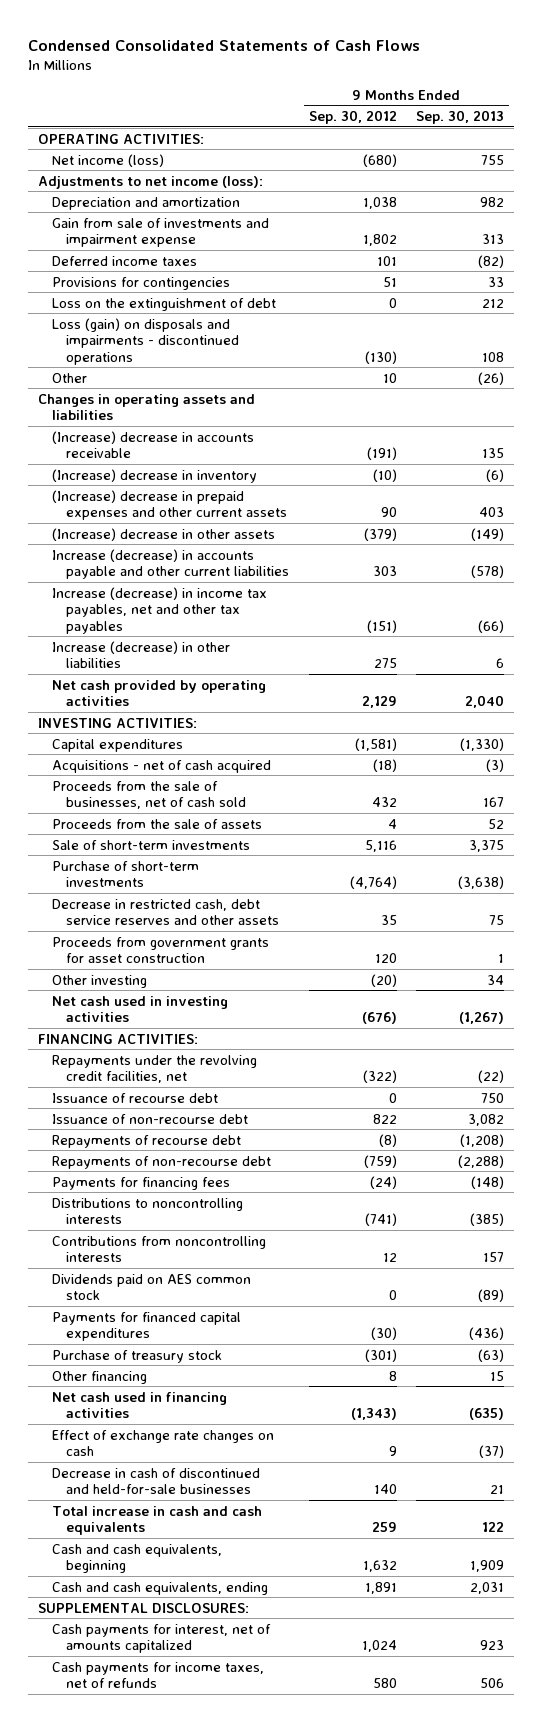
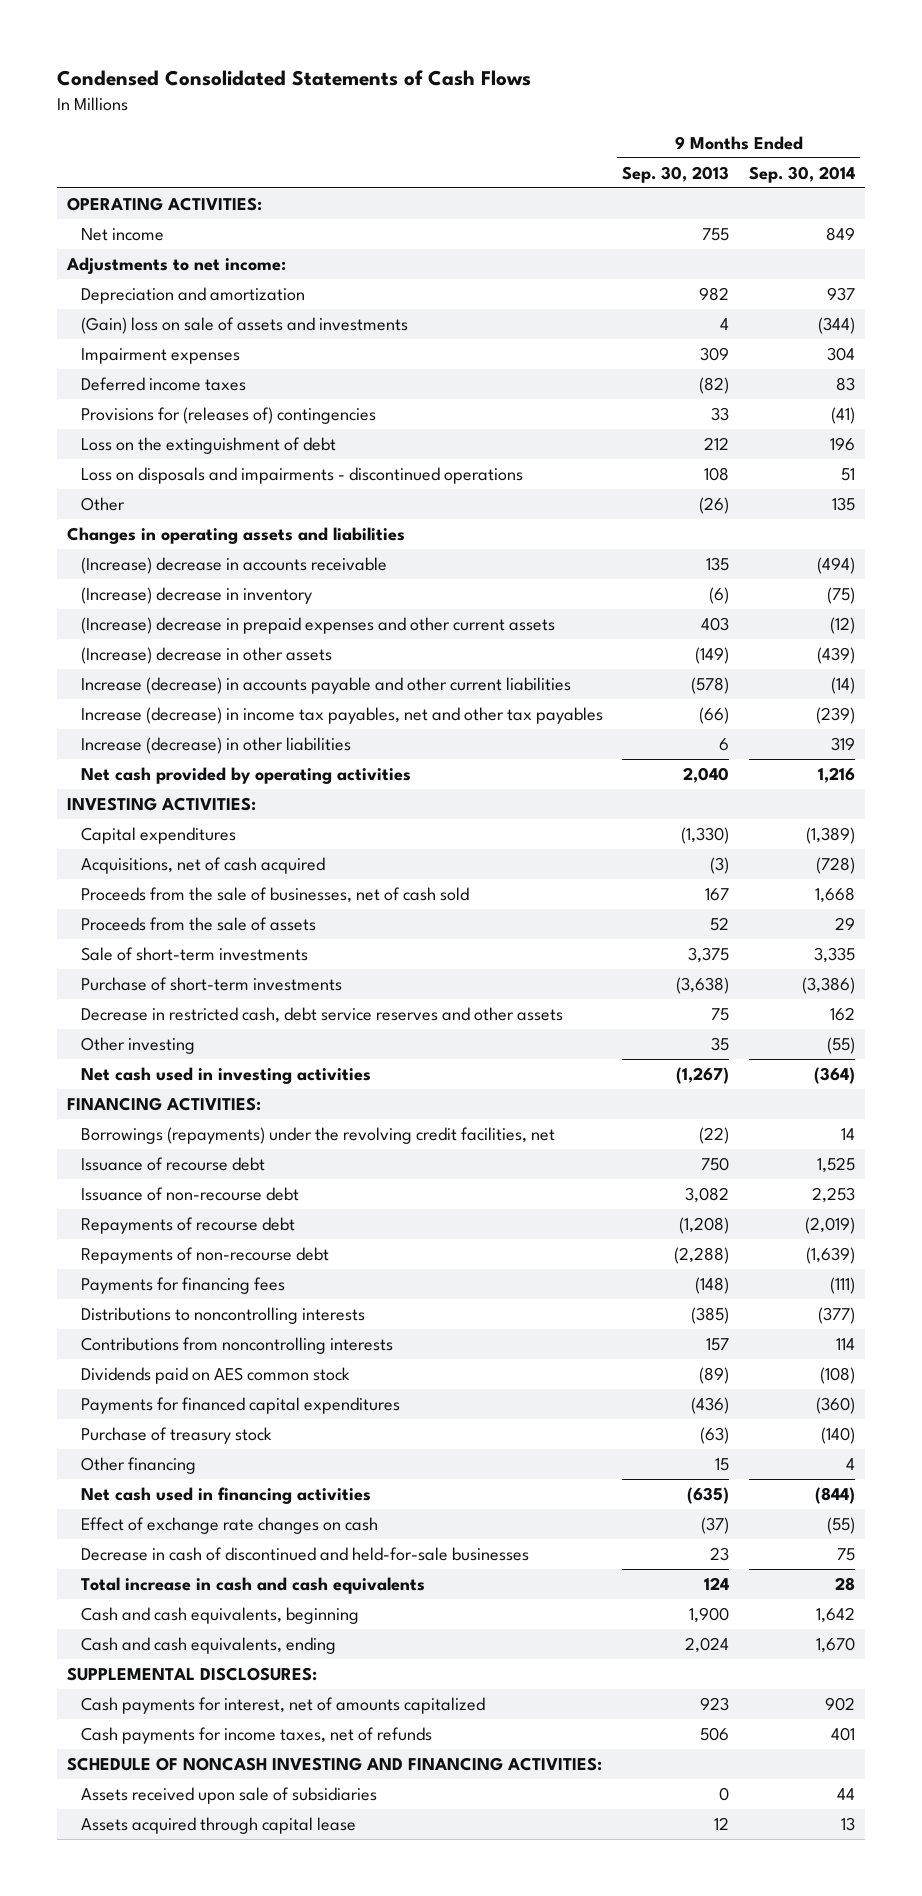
[308,110,397,125] Sep. 30, 2012 -> none
none -> [749,165,856,183] Sep. 30, 2014
[51,153,164,167] Net income (loss) -> [80,227,164,241] Net income
[38,175,264,189] Adjustments to net income (loss): -> [65,256,286,274] Adjustments to net income:
[51,217,269,248] Gain from sale of investments and impairment expense -> [80,316,408,334] (Gain) loss on sale of assets and investments
[482,234,505,245] 313 -> [720,317,730,330] 4
none -> [80,347,240,364] Impairment expenses
[51,276,230,290] Provisions for contingencies -> [80,406,376,424] Provisions for (releases of) contingencies
[51,317,239,365] Loss (gain) on disposals and impairments - discontinued operations -> [80,466,523,484] Loss on disposals and impairments - discontinued operations
[51,759,271,773] Acquisitions - net of cash acquired -> [80,856,325,874] Acquisitions, net of cash acquired
[51,936,269,964] Proceeds from government grants for asset construction -> none
[487,974,505,985] 34 -> [711,1036,730,1051] 35
[51,1054,257,1084] Repayments under the revolving credit facilities, net -> [80,1126,555,1144] Borrowings (repayments) under the revolving credit facilities, net
[490,1485,505,1495] 21 -> [710,1546,730,1561] 23
[482,1522,505,1533] 122 -> [704,1576,730,1590] 124
[470,1560,505,1573] 1,909 -> [689,1606,730,1623] 1,900
[470,1581,505,1594] 2,031 -> [685,1636,730,1653] 2,024
none -> [66,1756,602,1771] SCHEDULE OF NONCASH INVESTING AND FINANCING ACTIVITIES:
none -> [80,1786,377,1804] Assets received upon sale of subsidiaries
none -> [80,1816,356,1834] Assets acquired through capital lease

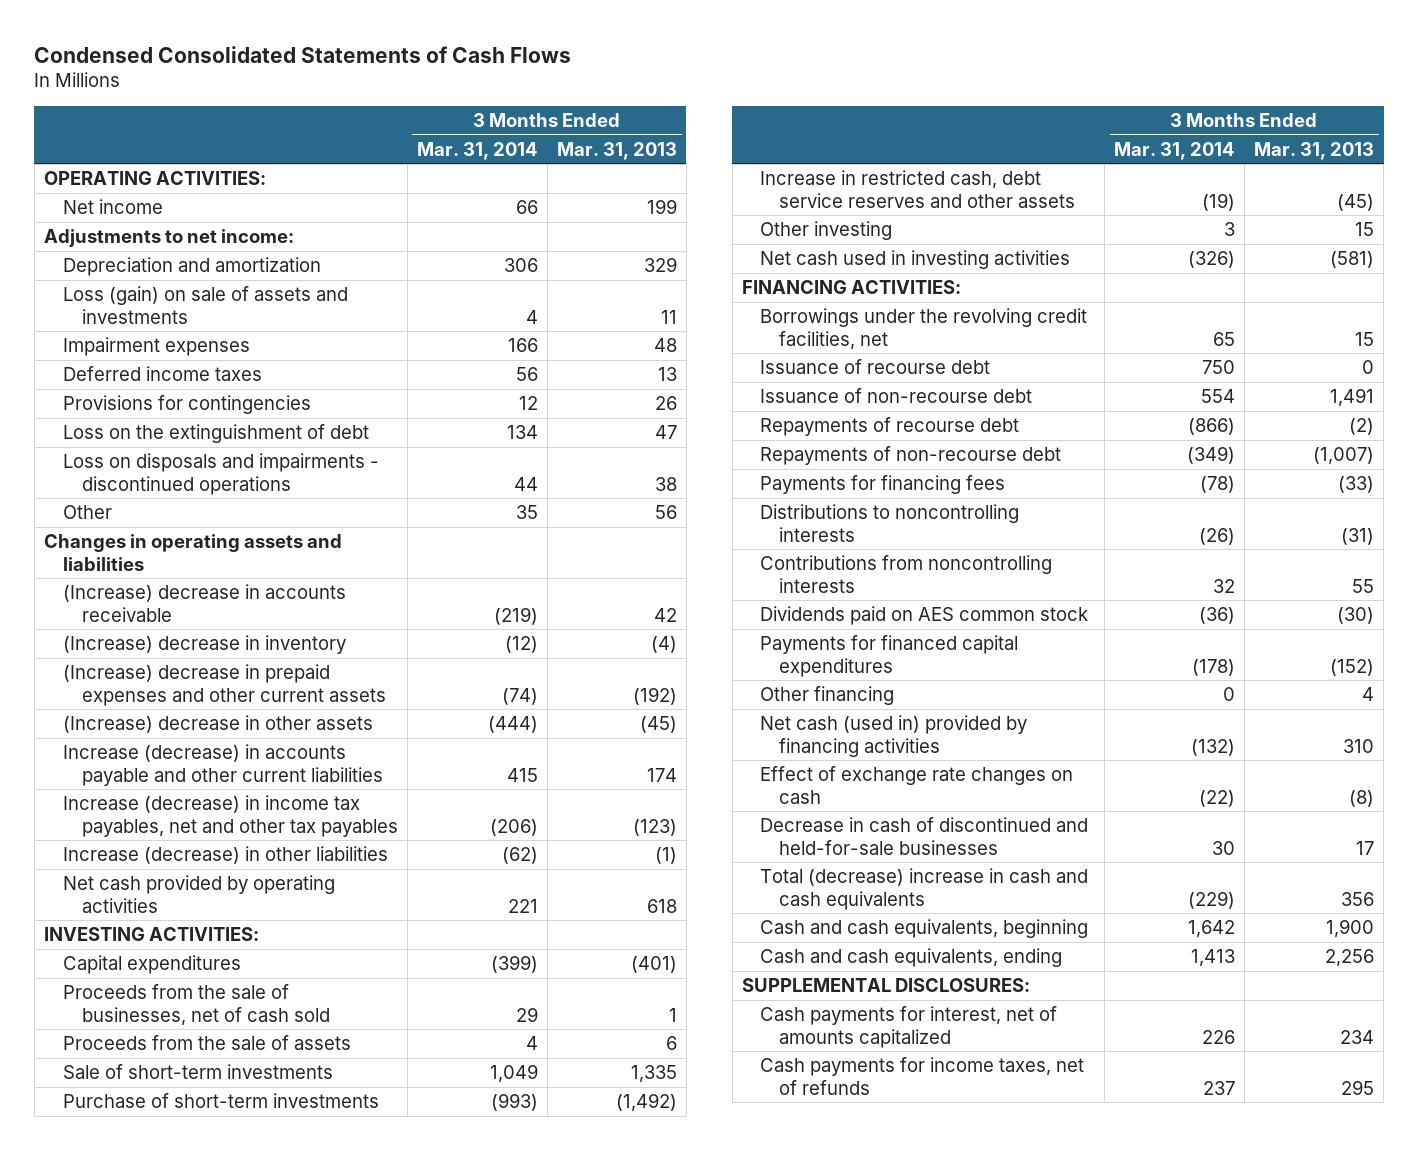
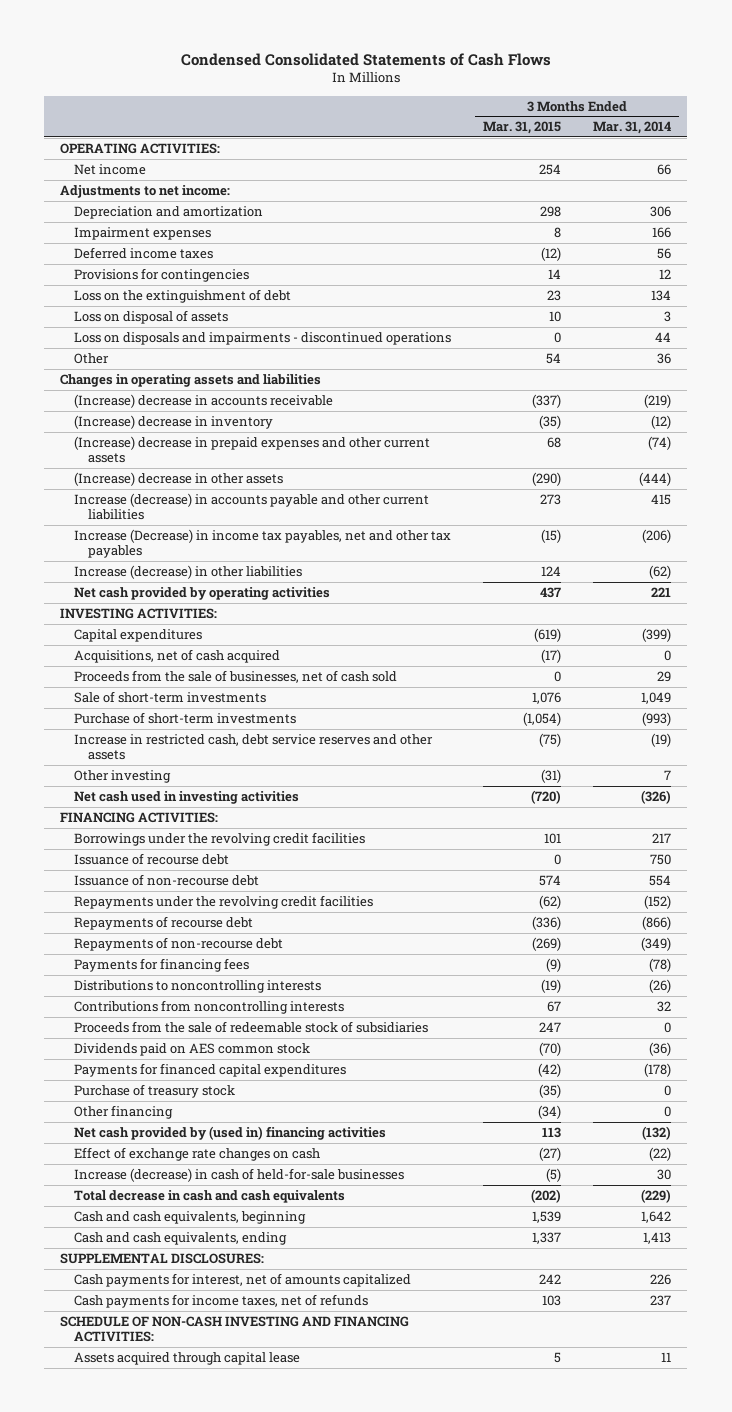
[556,141,677,160] Mar. 31, 2013 -> none
none -> [483,121,562,135] Mar. 31, 2015
[62,286,348,324] Loss (gain) on sale of assets and investments -> none
none -> [74,310,229,325] Loss on disposal of assets
[515,505,538,520] 35 -> [657,353,672,365] 36
[62,795,398,837] Increase (decrease) in income tax payables, net and other tax payables -> [74,529,452,559] Increase (Decrease) in income tax payables, net and other tax payables
none -> [74,649,281,664] Acquisitions, net of cash acquired
[62,1035,351,1051] Proceeds from the sale of assets -> none
[1224,222,1236,237] 3 -> [664,770,672,781] 7
[760,308,1088,350] Borrowings under the revolving credit facilities, net -> [74,832,366,847] Borrowings under the revolving credit facilities
[1213,331,1236,346] 65 -> [652,833,672,844] 217
none -> [74,895,374,910] Repayments under the revolving credit facilities
none -> [74,1021,429,1034] Proceeds from the sale of redeemable stock of subsidiaries
none -> [74,1084,236,1099] Purchase of treasury stock
[760,715,1028,757] Net cash (used in) provided by financing activities -> [74,1126,387,1141] Net cash provided by (used in) financing activities
[760,817,1089,855] Decrease in cash of discontinued and held-for-sale businesses -> [74,1168,405,1183] Increase (decrease) in cash of held-for-sale businesses
[760,868,1089,910] Total (decrease) increase in cash and cash equivalents -> [74,1190,346,1204] Total decrease in cash and cash equivalents
none -> [60,1316,410,1343] SCHEDULE OF NON-CASH INVESTING AND FINANCING ACTIVITIES:
none -> [74,1352,301,1366] Assets acquired through capital lease

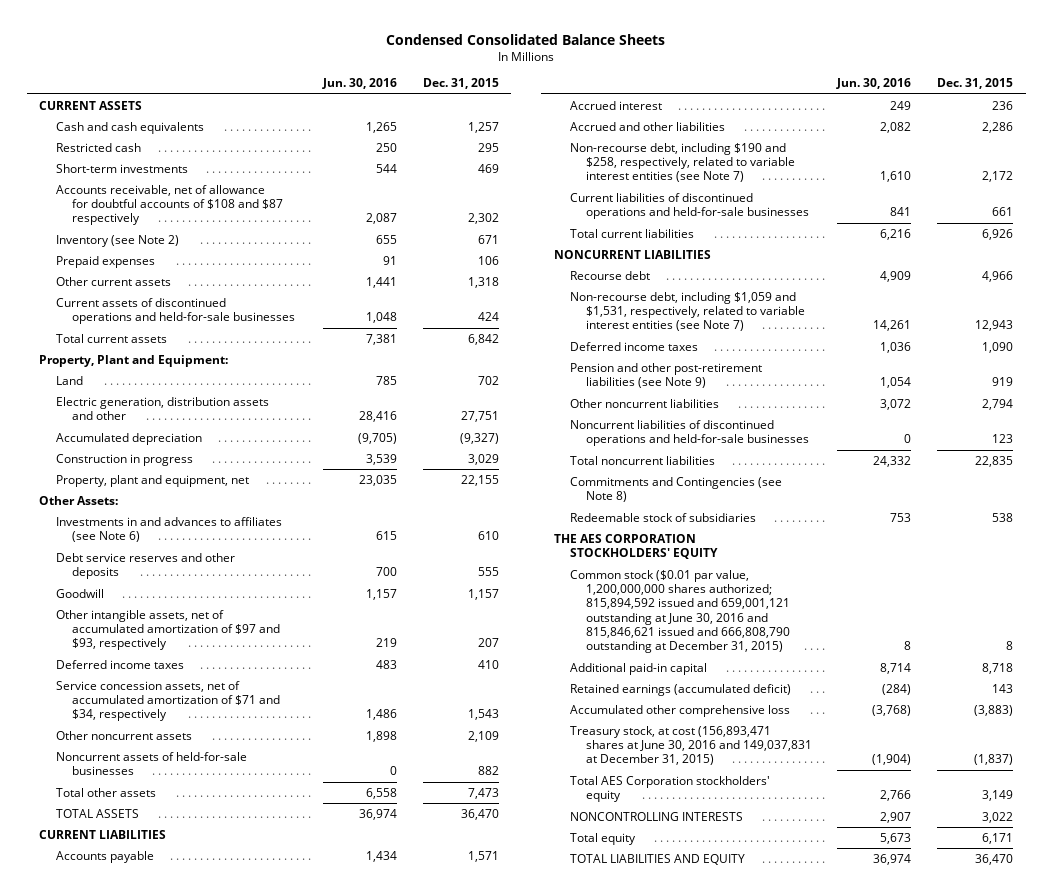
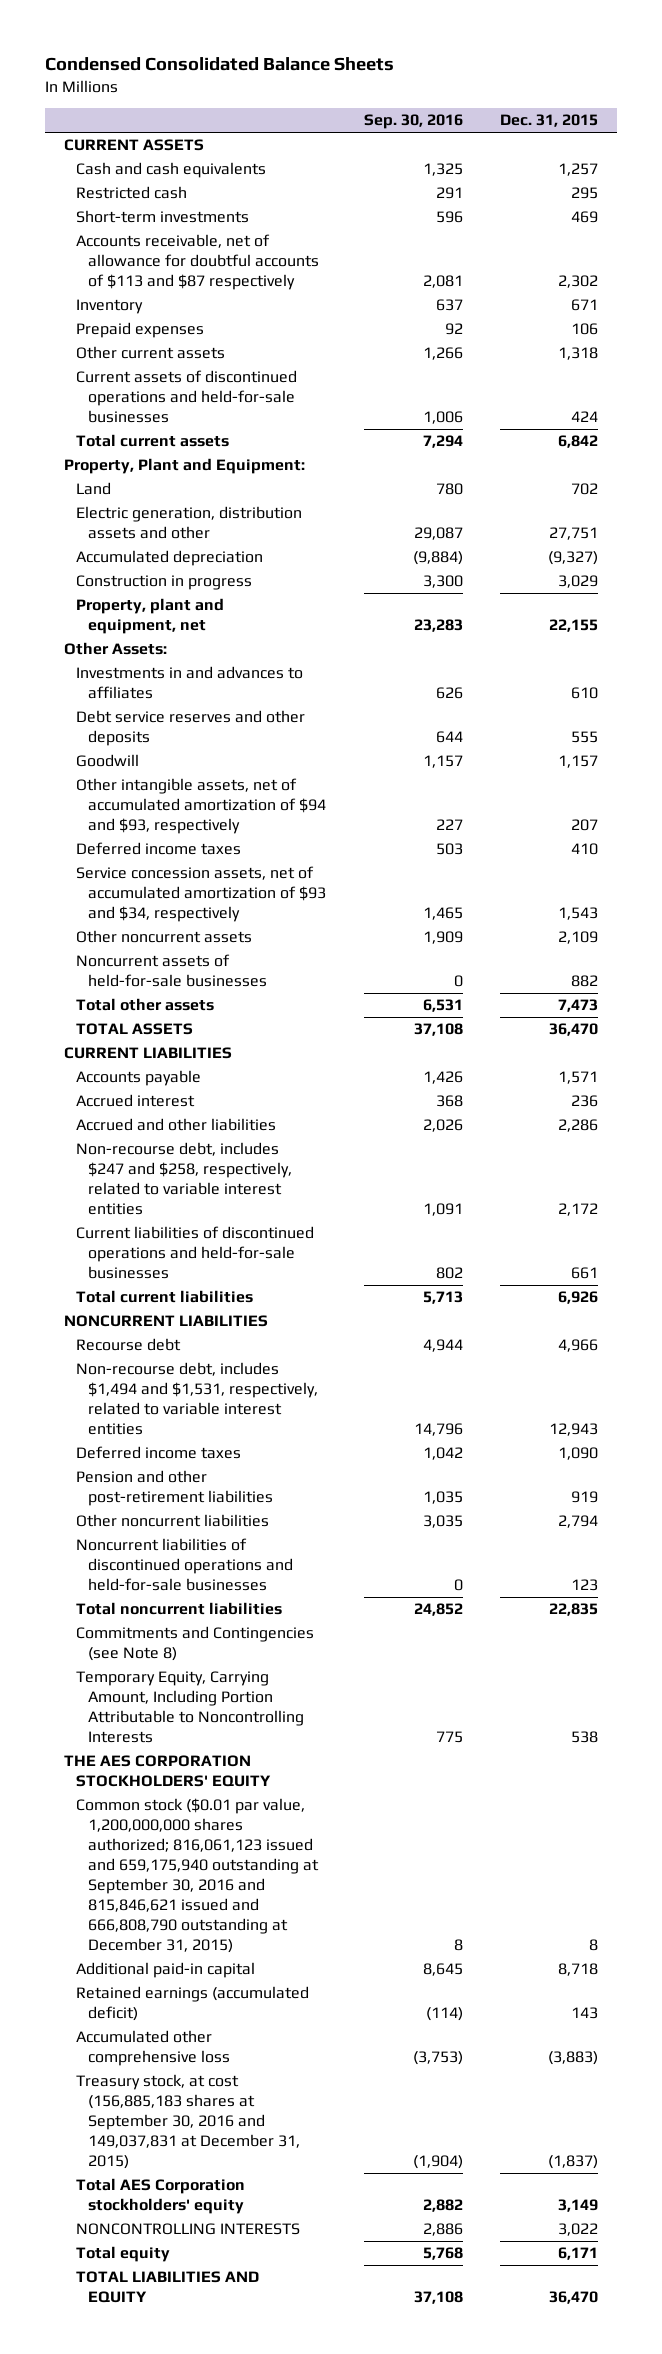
[322,78,398,90] Jun. 30, 2016 -> none
none -> [363,114,463,130] Sep. 30, 2016
[55,184,283,226] Accounts receivable, net of allowance for doubtful accounts of $108 and $87 respectively -> [76,234,319,291] Accounts receivable, net of allowance for doubtful accounts of $113 and $87 respectively
[55,234,179,247] Inventory (see Note 2) -> [76,299,144,315] Inventory
[55,516,282,543] Investments in and advances to affiliates (see Note 6) -> [76,666,304,700] Investments in and advances to affiliates
[55,609,280,651] Other intangible assets, net of accumulated amortization of $97 and $93, respectively -> [76,778,326,835] Other intangible assets, net of accumulated amortization of $94 and $93, respectively
[55,680,280,722] Service concession assets, net of accumulated amortization of $71 and $34, respectively -> [76,866,326,923] Service concession assets, net of accumulated amortization of $93 and $34, respectively
[569,142,796,183] Non-recourse debt, including $190 and $258, respectively, related to variable interest entities (see Note 7) -> [76,1142,292,1216] Non-recourse debt, includes $247 and $258, respectively, related to variable interest entities
[569,291,806,332] Non-recourse debt, including $1,059 and $1,531, respectively, related to variable interest entities (see Note 7) -> [76,1362,318,1436] Non-recourse debt, includes $1,494 and $1,531, respectively, related to variable interest entities
[569,362,762,389] Pension and other post-retirement liabilities (see Note 9) -> [76,1470,273,1507] Pension and other post-retirement liabilities
[569,512,756,522] Redeemable stock of subsidiaries -> [76,1671,304,1744] Temporary Equity, Carrying Amount, Including Portion Attributable to Noncontrolling Interests
[569,569,791,654] Common stock ($0.01 par value, 1,200,000,000 shares authorized; 815,894,592 issued and 659,001,121 outstanding at June 30, 2016 and 815,846,621 issued and 666,808,790 outstanding at December 31, 2015) -> [76,1798,319,1953] Common stock ($0.01 par value, 1,200,000,000 shares authorized; 816,061,123 issued and 659,175,940 outstanding at September 30, 2016 and 815,846,621 issued and 666,808,790 outstanding at December 31, 2015)
[569,725,813,766] Treasury stock, at cost (156,893,471 shares at June 30, 2016 and 149,037,831 at December 31, 2015) -> [76,2074,300,2170] Treasury stock, at cost (156,885,183 shares at September 30, 2016 and 149,037,831 at December 31, 2015)

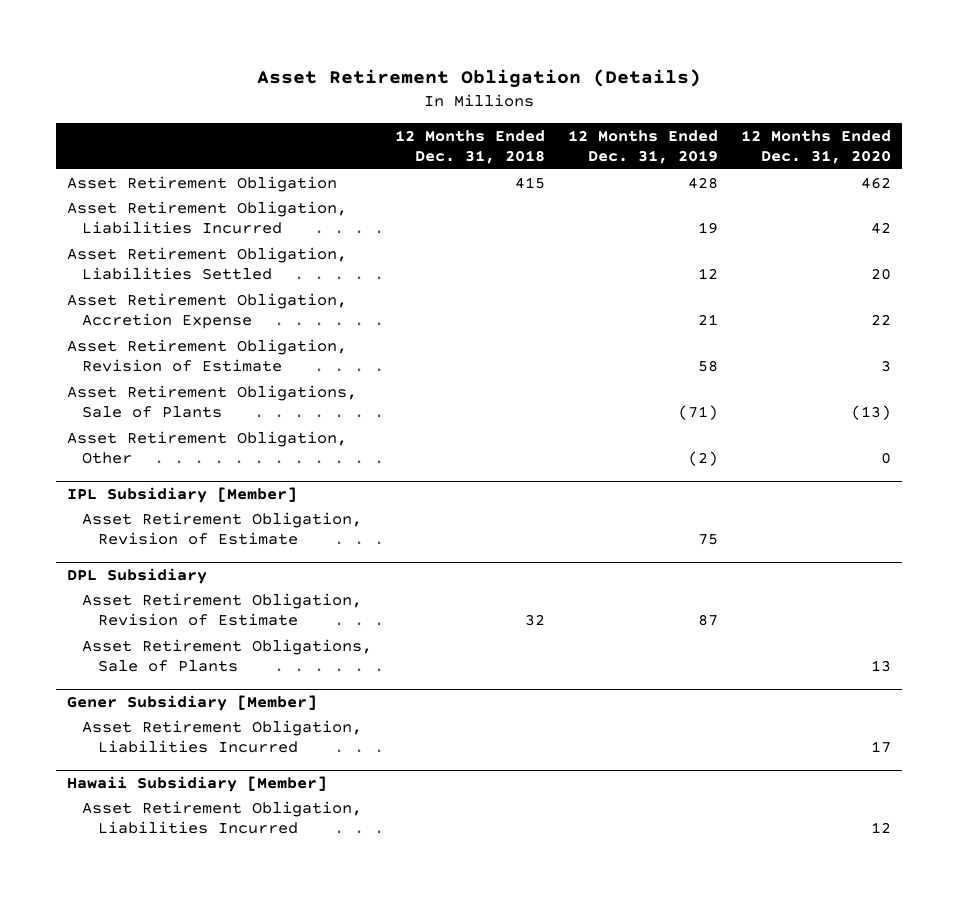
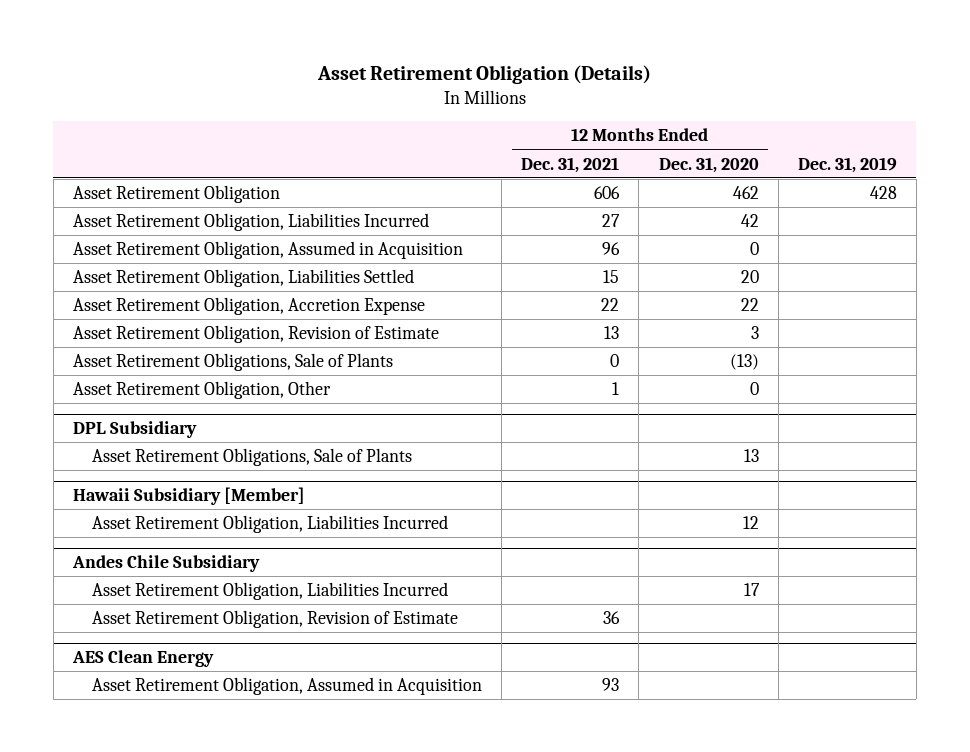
[395,129,546,165] 12 Months Ended Dec. 31, 2018 -> none
[567,129,718,165] 12 Months Ended Dec. 31, 2019 -> none
none -> [521,156,620,173] Dec. 31, 2021
none -> [797,156,897,173] Dec. 31, 2019
none -> [72,241,463,260] Asset Retirement Obligation, Assumed in Acquisition
[67,486,298,503] IPL Subsidiary [Member] -> none
[82,511,363,546] Asset Retirement Obligation, Revision of Estimate -> none
[82,592,363,627] Asset Retirement Obligation, Revision of Estimate -> none
[67,694,318,711] Gener Subsidiary [Member] -> none
[82,719,363,754] Asset Retirement Obligation, Liabilities Incurred -> none
none -> [71,555,260,573] Andes Chile Subsidiary
none -> [92,582,449,601] Asset Retirement Obligation, Liabilities Incurred
none -> [92,610,459,629] Asset Retirement Obligation, Revision of Estimate
none -> [71,650,214,668] AES Clean Energy
none -> [92,677,483,696] Asset Retirement Obligation, Assumed in Acquisition

